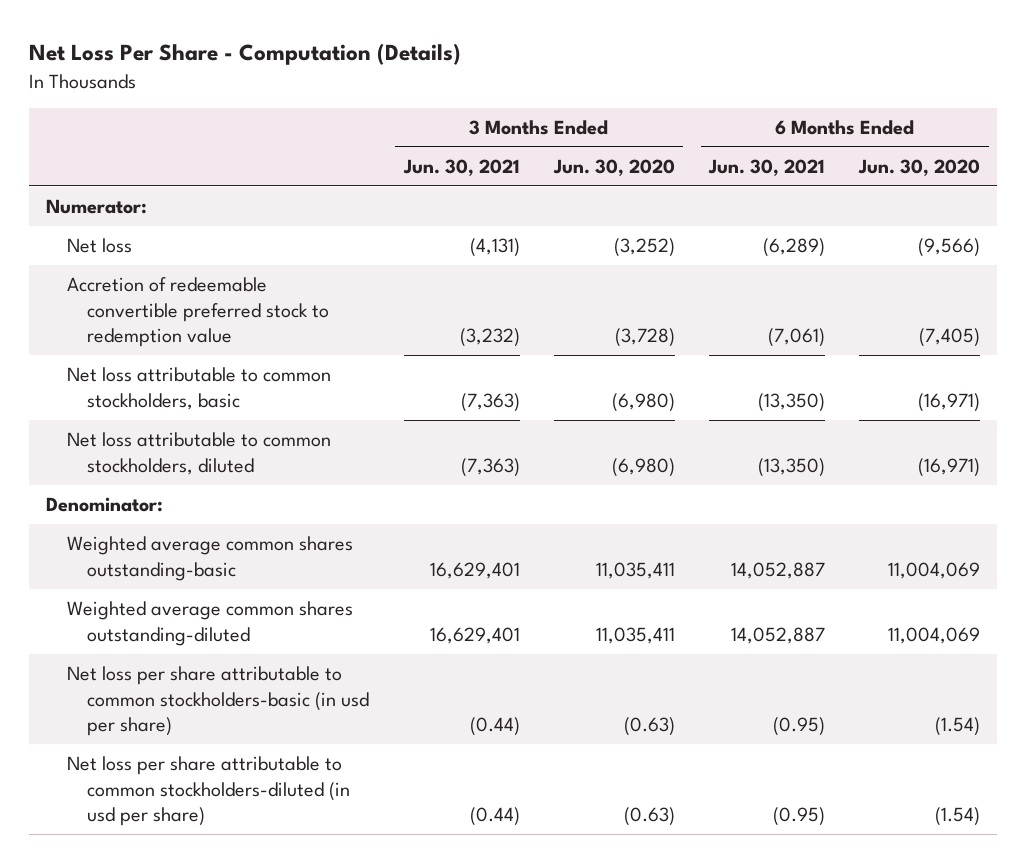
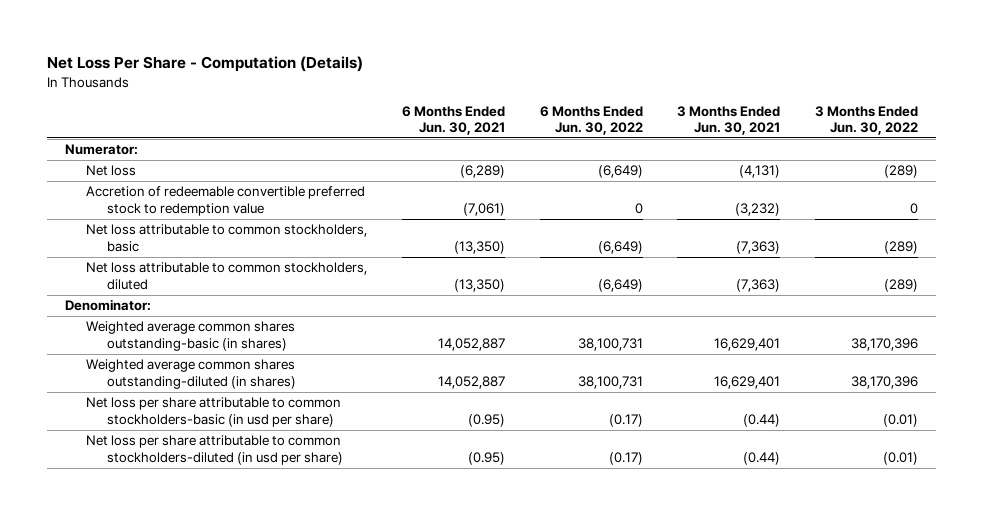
[552,158,675,176] Jun. 30, 2020 -> none
[858,158,981,176] Jun. 30, 2020 -> none
none -> [539,105,643,136] 6 Months Ended Jun. 30, 2022
none -> [815,105,919,136] 3 Months Ended Jun. 30, 2022
[66,536,353,581] Weighted average common shares outstanding-basic -> [85,321,295,352] Weighted average common shares outstanding-basic (in shares)
[66,601,353,646] Weighted average common shares outstanding-diluted -> [85,359,297,390] Weighted average common shares outstanding-diluted (in shares)

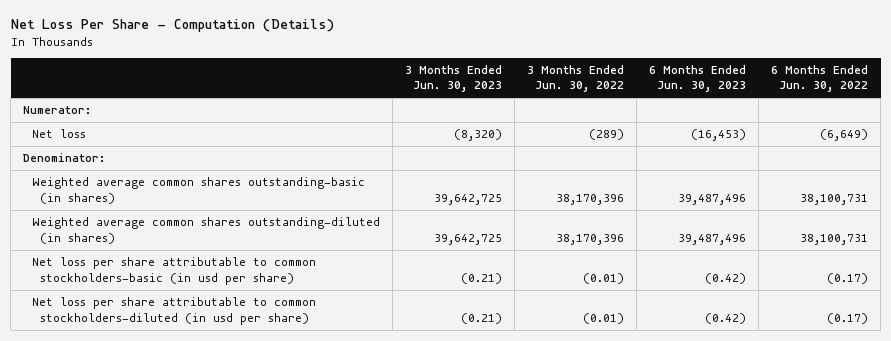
[401,105,505,136] 6 Months Ended Jun. 30, 2021 -> none
[677,105,781,136] 3 Months Ended Jun. 30, 2021 -> none
none -> [404,65,502,93] 3 Months Ended Jun. 30, 2023
none -> [649,65,747,93] 6 Months Ended Jun. 30, 2023
[85,186,365,217] Accretion of redeemable convertible preferred stock to redemption value -> none
[85,224,367,253] Net loss attributable to common stockholders, basic -> none
[85,262,367,291] Net loss attributable to common stockholders, diluted -> none

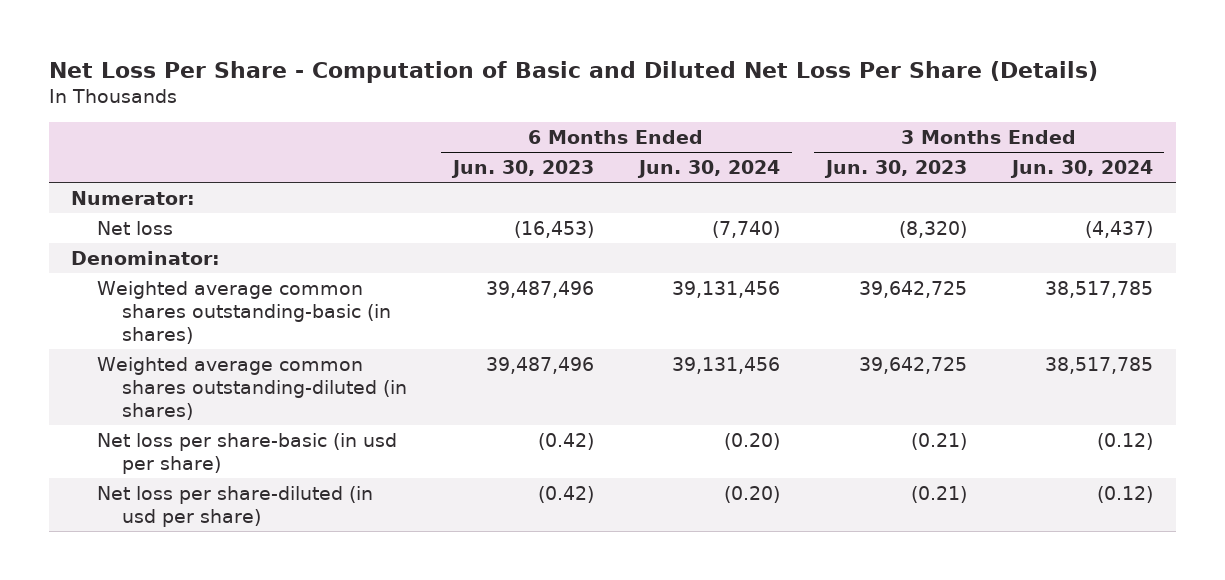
[10,19,334,33] Net Loss Per Share - Computation (Details) -> [48,60,1098,83] Net Loss Per Share - Computation of Basic and Diluted Net Loss Per Share (Details)
[526,65,624,93] 3 Months Ended Jun. 30, 2022 -> none
[771,65,869,93] 6 Months Ended Jun. 30, 2022 -> none
none -> [637,160,781,179] Jun. 30, 2024
none -> [1010,160,1154,179] Jun. 30, 2024
[31,257,316,285] Net loss per share attributable to common stockholders-basic (in usd per share) -> [96,432,397,474] Net loss per share-basic (in usd per share)
[31,297,316,325] Net loss per share attributable to common stockholders-diluted (in usd per share) -> [96,485,373,527] Net loss per share-diluted (in usd per share)

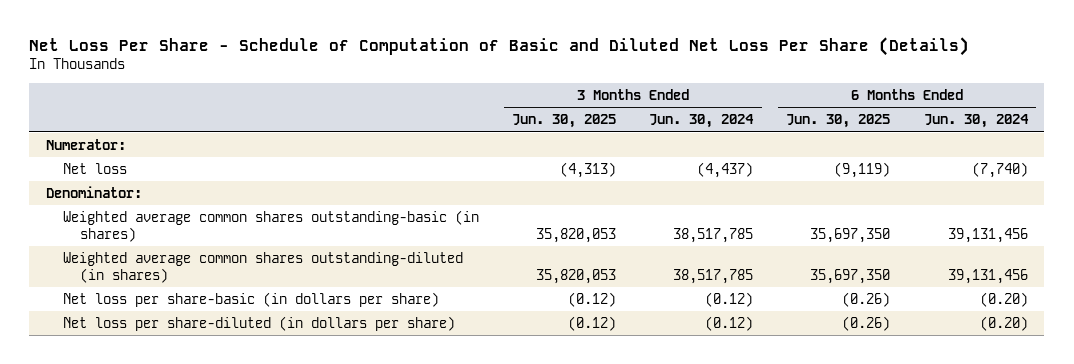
[48,60,1098,83] Net Loss Per Share - Computation of Basic and Diluted Net Loss Per Share (Details) -> [29,36,970,56] Net Loss Per Share - Schedule of Computation of Basic and Diluted Net Loss Per Share (Details)
[450,160,594,179] Jun. 30, 2023 -> none
[823,160,967,179] Jun. 30, 2023 -> none
none -> [512,114,617,129] Jun. 30, 2025
none -> [786,114,891,129] Jun. 30, 2025
[96,432,397,474] Net loss per share-basic (in usd per share) -> [62,292,439,308] Net loss per share-basic (in dollars per share)
[96,485,373,527] Net loss per share-diluted (in usd per share) -> [62,316,455,332] Net loss per share-diluted (in dollars per share)

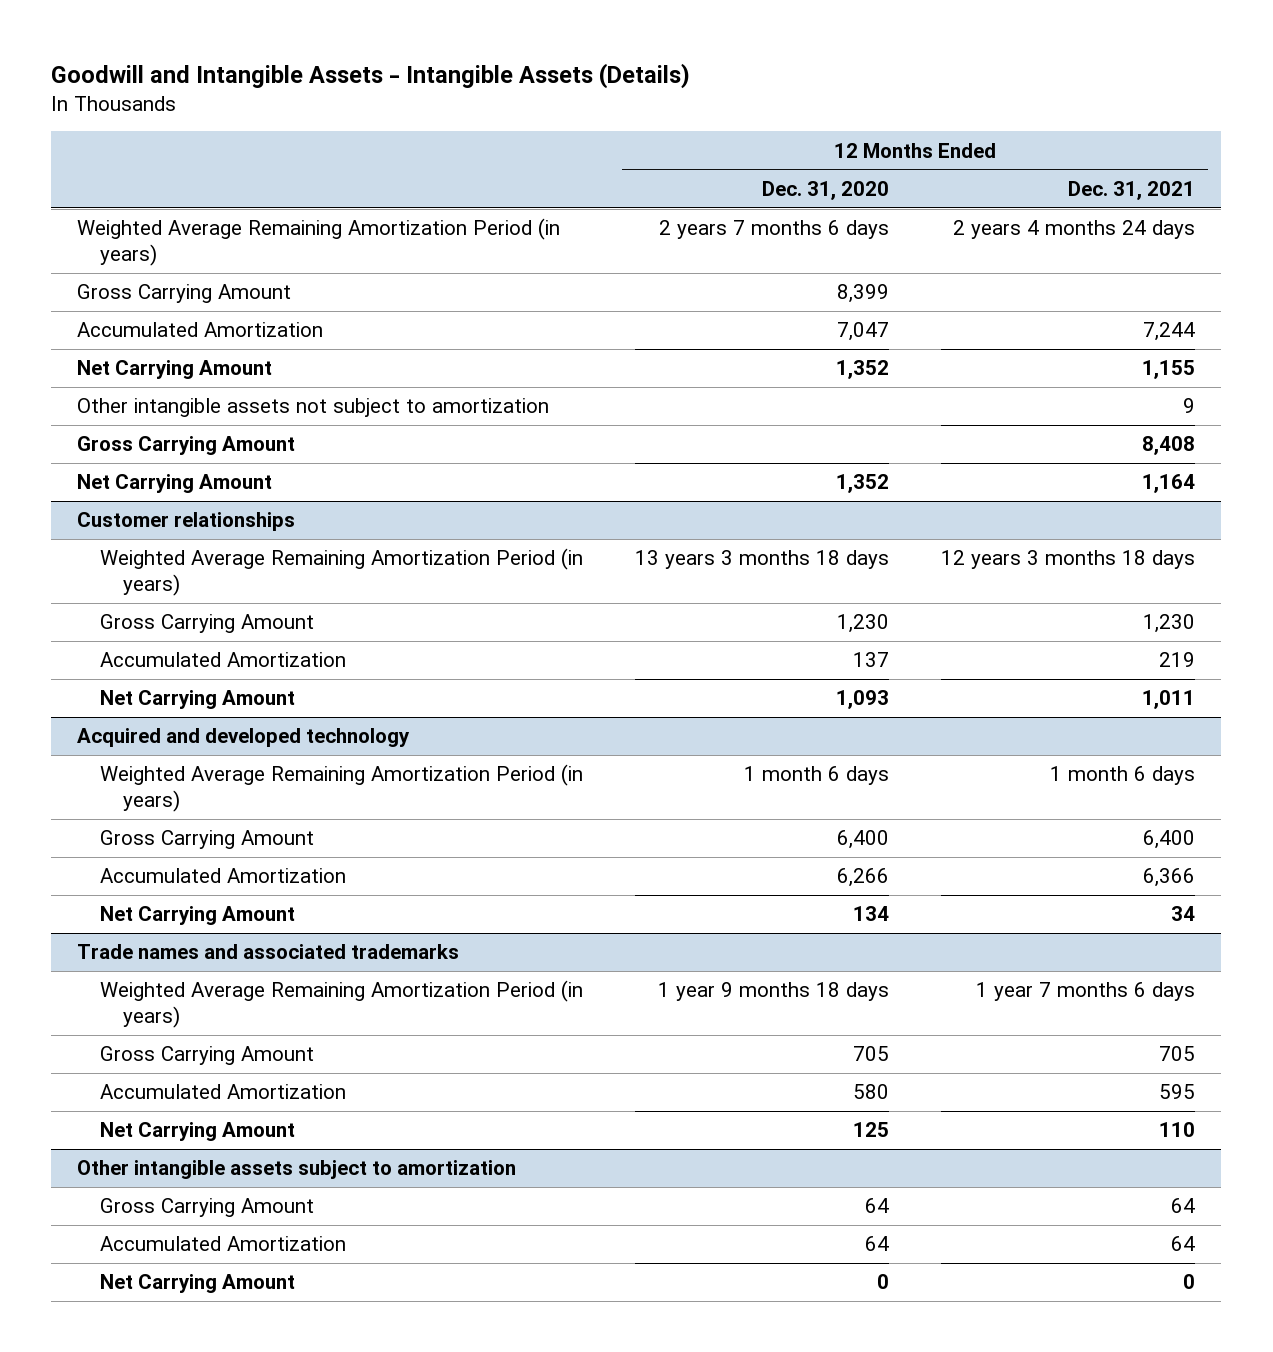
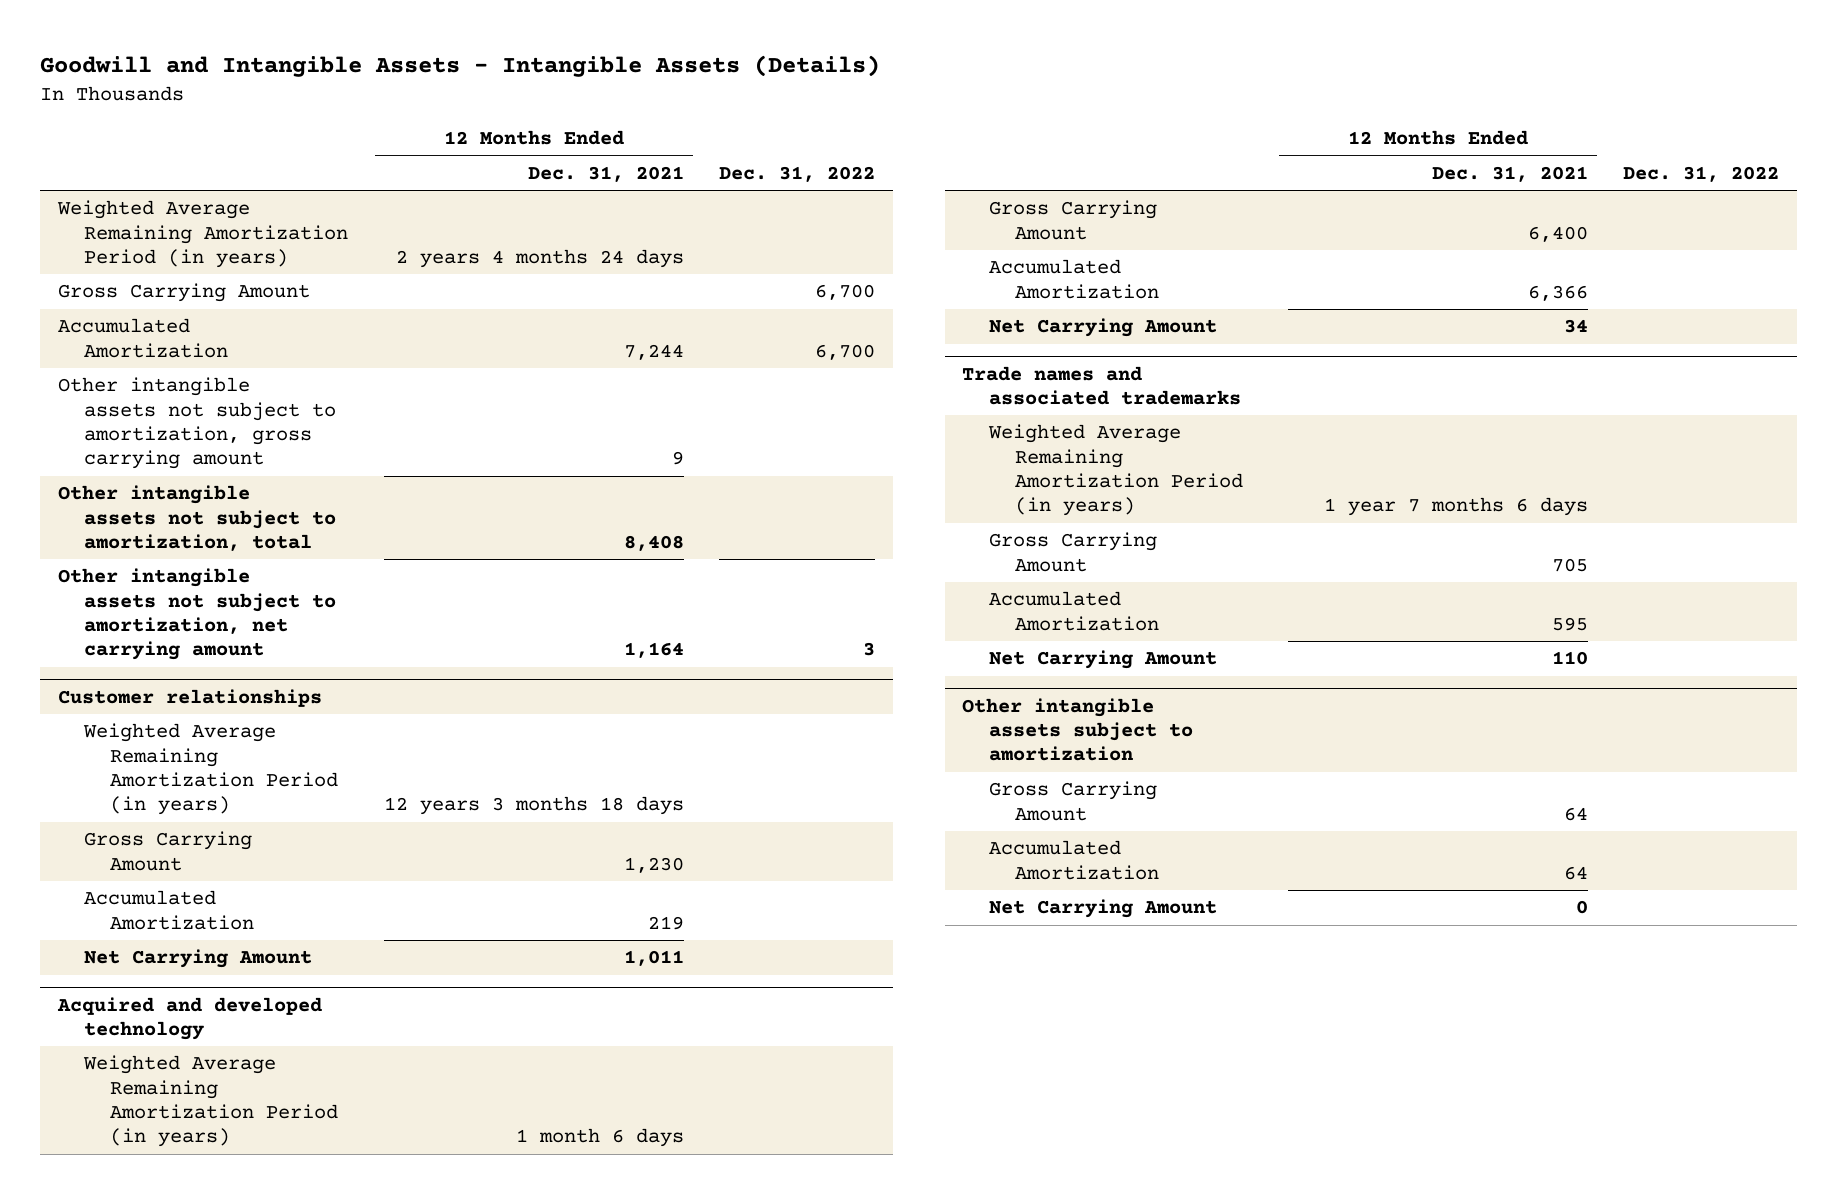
[762,180,890,200] Dec. 31, 2020 -> none
none -> [719,165,876,182] Dec. 31, 2022
[77,360,273,380] Net Carrying Amount -> none
[77,398,550,418] Other intangible assets not subject to amortization -> [57,377,337,470] Other intangible assets not subject to amortization, gross carrying amount
[77,436,296,456] Gross Carrying Amount -> [57,485,337,552] Other intangible assets not subject to amortization, total
[77,474,273,494] Net Carrying Amount -> [57,568,337,661] Other intangible assets not subject to amortization, net carrying amount

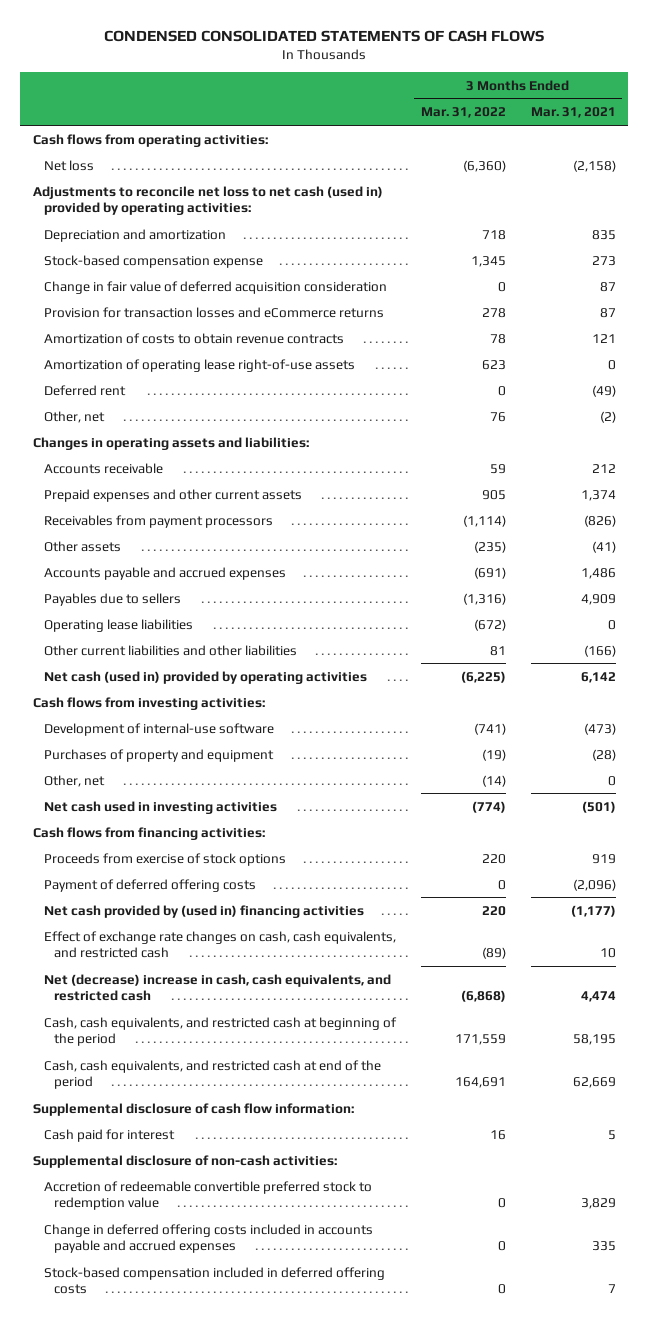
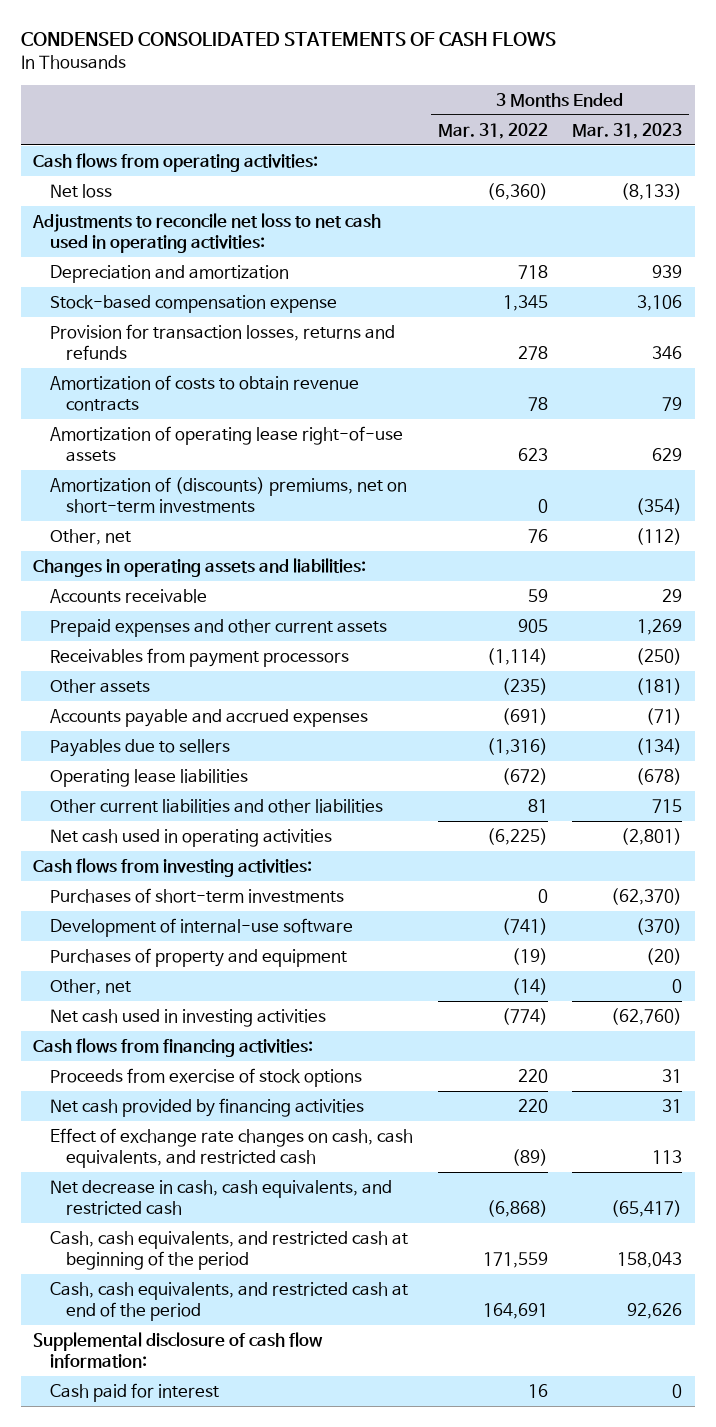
[530,107,616,119] Mar. 31, 2021 -> none
none -> [572,122,683,139] Mar. 31, 2023
[32,185,383,216] Adjustments to reconcile net loss to net cash (used in) provided by operating activities: -> [32,212,382,253] Adjustments to reconcile net loss to net cash used in operating activities:
[43,280,387,294] Change in fair value of deferred acquisition consideration -> none
[43,306,384,318] Provision for transaction losses and eCommerce returns -> [49,323,395,360] Provision for transaction losses, returns and refunds
[43,384,126,396] Deferred rent -> none
none -> [49,476,407,513] Amortization of (discounts) premiums, net on short-term investments
[43,670,367,684] Net cash (used in) provided by operating activities -> [49,828,332,847] Net cash used in operating activities
none -> [49,887,344,903] Purchases of short-term investments
[43,878,256,892] Payment of deferred offering costs -> none
[43,904,364,918] Net cash provided by (used in) financing activities -> [49,1097,364,1117] Net cash provided by financing activities
[43,973,391,1002] Net (decrease) increase in cash, cash equivalents, and restricted cash -> [49,1179,392,1215] Net decrease in cash, cash equivalents, and restricted cash
[32,1154,337,1168] Supplemental disclosure of non-cash activities: -> none
[43,1180,372,1211] Accretion of redeemable convertible preferred stock to redemption value -> none
[43,1223,373,1254] Change in deferred offering costs included in accounts payable and accrued expenses -> none
[43,1266,385,1295] Stock-based compensation included in deferred offering costs -> none

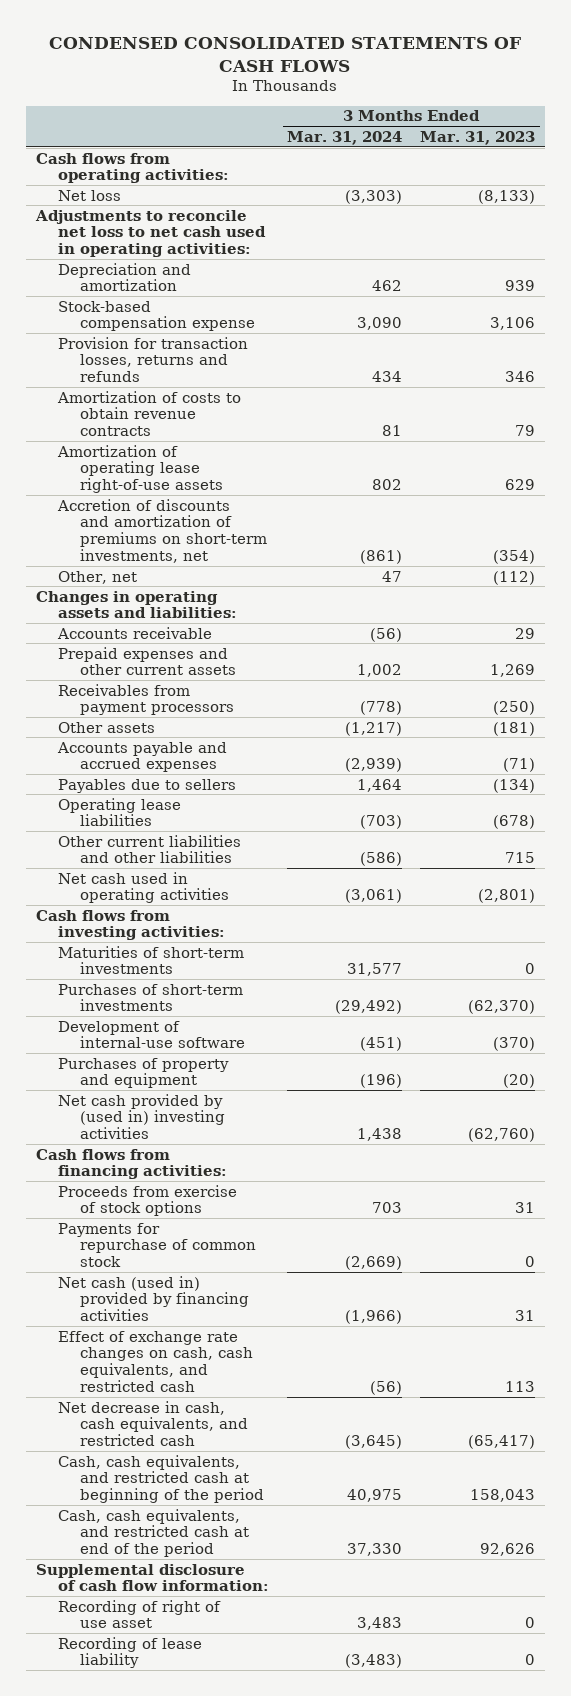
[437,122,548,139] Mar. 31, 2022 -> none
none -> [287,130,403,145] Mar. 31, 2024
[49,476,407,513] Amortization of (discounts) premiums, net on short-term investments -> [56,498,268,563] Accretion of discounts and amortization of premiums on short-term investments, net
none -> [57,945,244,975] Maturities of short-term investments
[49,978,131,995] Other, net -> none
[49,1008,326,1027] Net cash used in investing activities -> [57,1093,226,1140] Net cash provided by (used in) investing activities
none -> [57,1222,257,1268] Payments for repurchase of common stock
[49,1097,364,1117] Net cash provided by financing activities -> [57,1275,250,1322] Net cash (used in) provided by financing activities
[49,1382,219,1402] Cash paid for interest -> none
none -> [57,1599,221,1629] Recording of right of use asset
none -> [57,1636,202,1669] Recording of lease liability

